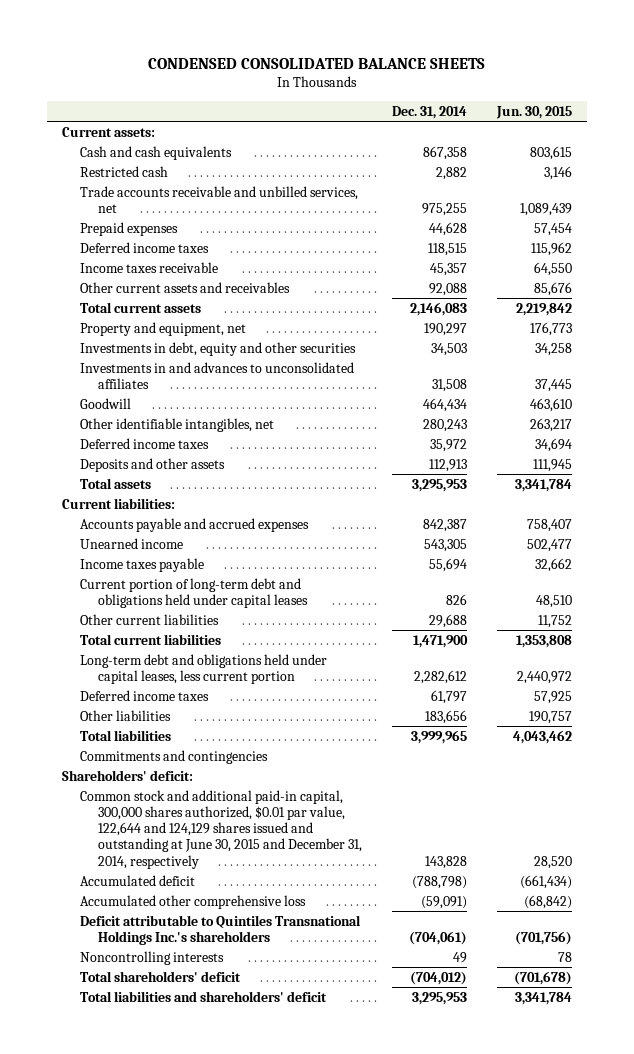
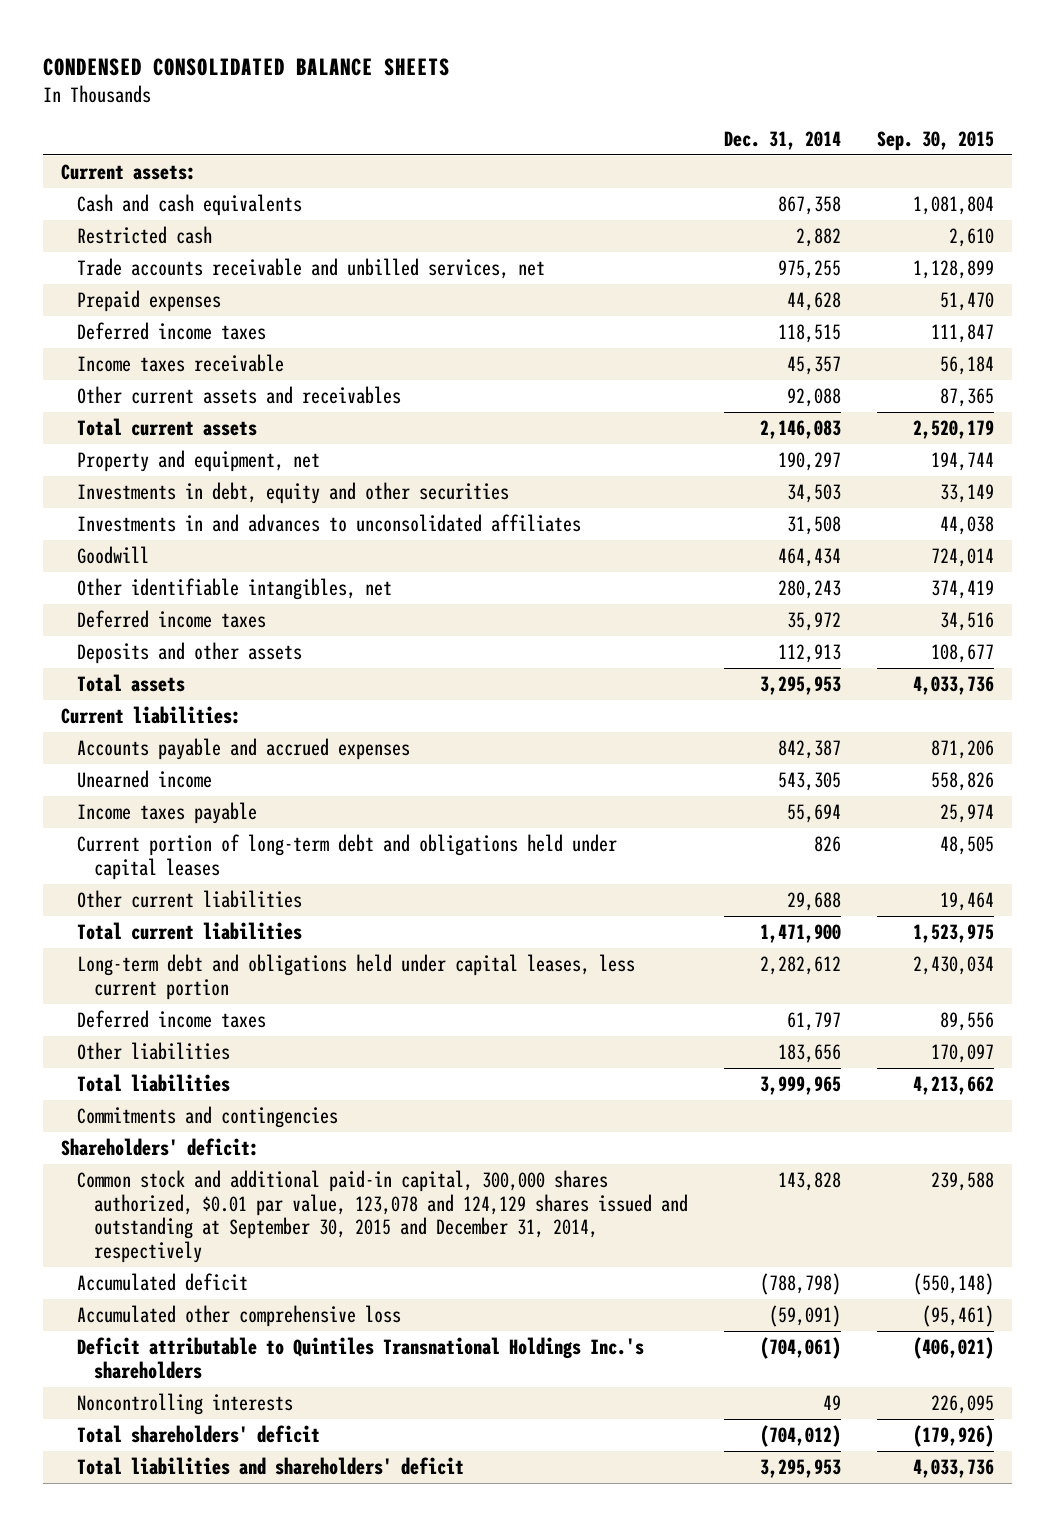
[495,105,572,119] Jun. 30, 2015 -> none
none -> [876,130,994,151] Sep. 30, 2015
[80,789,362,869] Common stock and additional paid-in capital, 300,000 shares authorized, $0.01 par value, 122,644 and 124,129 shares issued and outstanding at June 30, 2015 and December 31, 2014, respectively -> [77,1170,688,1263] Common stock and additional paid-in capital, 300,000 shares authorized, $0.01 par value, 123,078 and 124,129 shares issued and outstanding at September 30, 2015 and December 31, 2014, respectively

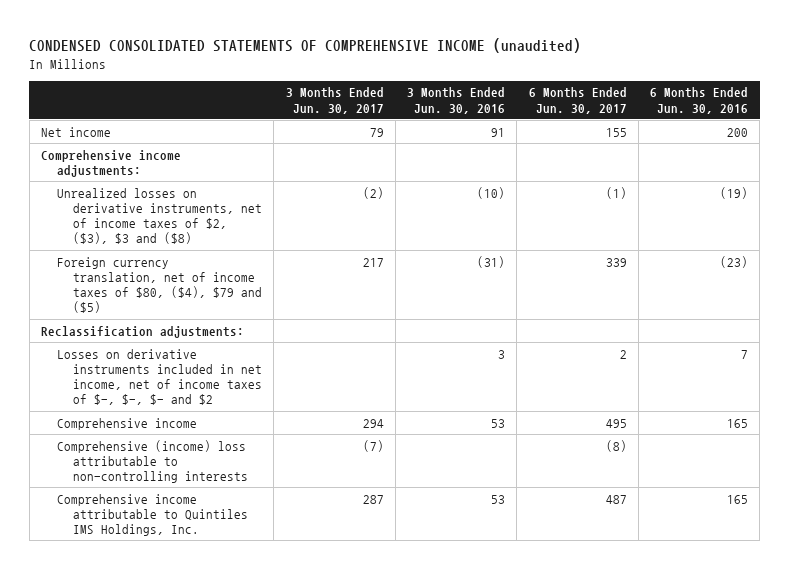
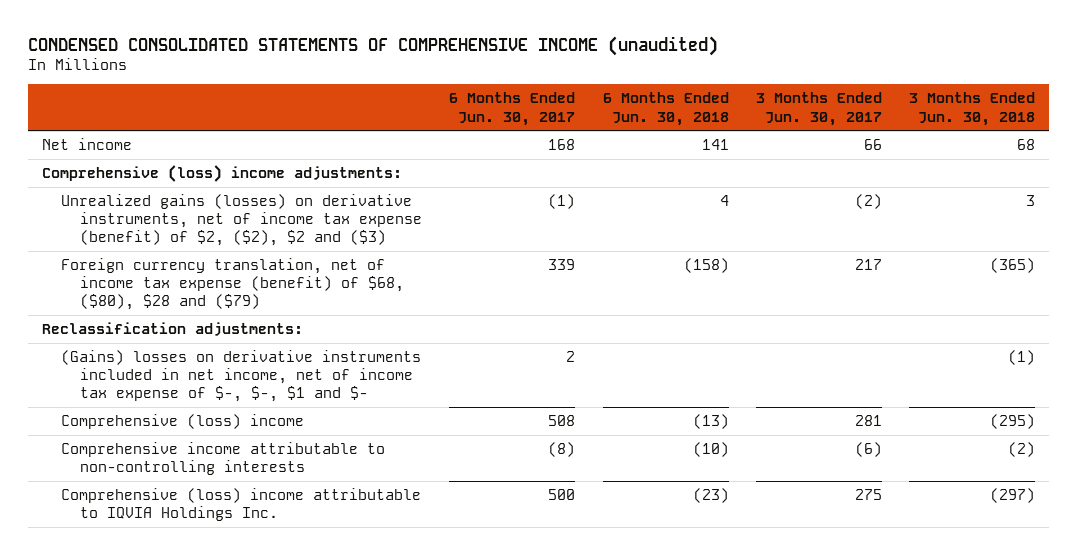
[407,87,506,114] 3 Months Ended Jun. 30, 2016 -> none
[650,87,749,114] 6 Months Ended Jun. 30, 2016 -> none
none -> [602,92,729,126] 6 Months Ended Jun. 30, 2018
none -> [909,92,1036,126] 3 Months Ended Jun. 30, 2018
[369,127,384,137] 79 -> [863,138,882,150] 66
[605,127,627,137] 155 -> [548,138,576,150] 168
[41,149,182,177] Comprehensive income adjustments: -> [41,164,402,182] Comprehensive (loss) income adjustments:
[57,187,263,245] Unrealized losses on derivative instruments, net of income taxes of $2, ($3), $3 and ($8) -> [60,193,422,247] Unrealized gains (losses) on derivative instruments, net of income tax expense (benefit) of $2, ($2), $2 and ($3)
[57,256,263,314] Foreign currency translation, net of income taxes of $80, ($4), $79 and ($5) -> [60,257,404,311] Foreign currency translation, net of income tax expense (benefit) of $68, ($80), $28 and ($79)
[57,348,263,406] Losses on derivative instruments included in net income, net of income taxes of $-, $-, $- and $2 -> [60,349,421,403] (Gains) losses on derivative instruments included in net income, net of income tax expense of $-, $-, $1 and $-
[57,417,198,430] Comprehensive income -> [60,413,304,429] Comprehensive (loss) income
[362,418,384,428] 294 -> [854,414,882,426] 281
[605,418,627,428] 495 -> [548,414,576,426] 508
[57,439,249,484] Comprehensive (income) loss attributable to non-controlling interests -> [60,441,385,476] Comprehensive income attributable to non-controlling interests
[362,439,384,452] (7) -> [854,441,882,457] (6)
[57,493,249,537] Comprehensive income attributable to Quintiles IMS Holdings, Inc. -> [60,487,421,522] Comprehensive (loss) income attributable to IQVIA Holdings Inc.
[362,494,384,504] 287 -> [854,488,882,500] 275
[605,494,627,504] 487 -> [548,488,576,500] 500

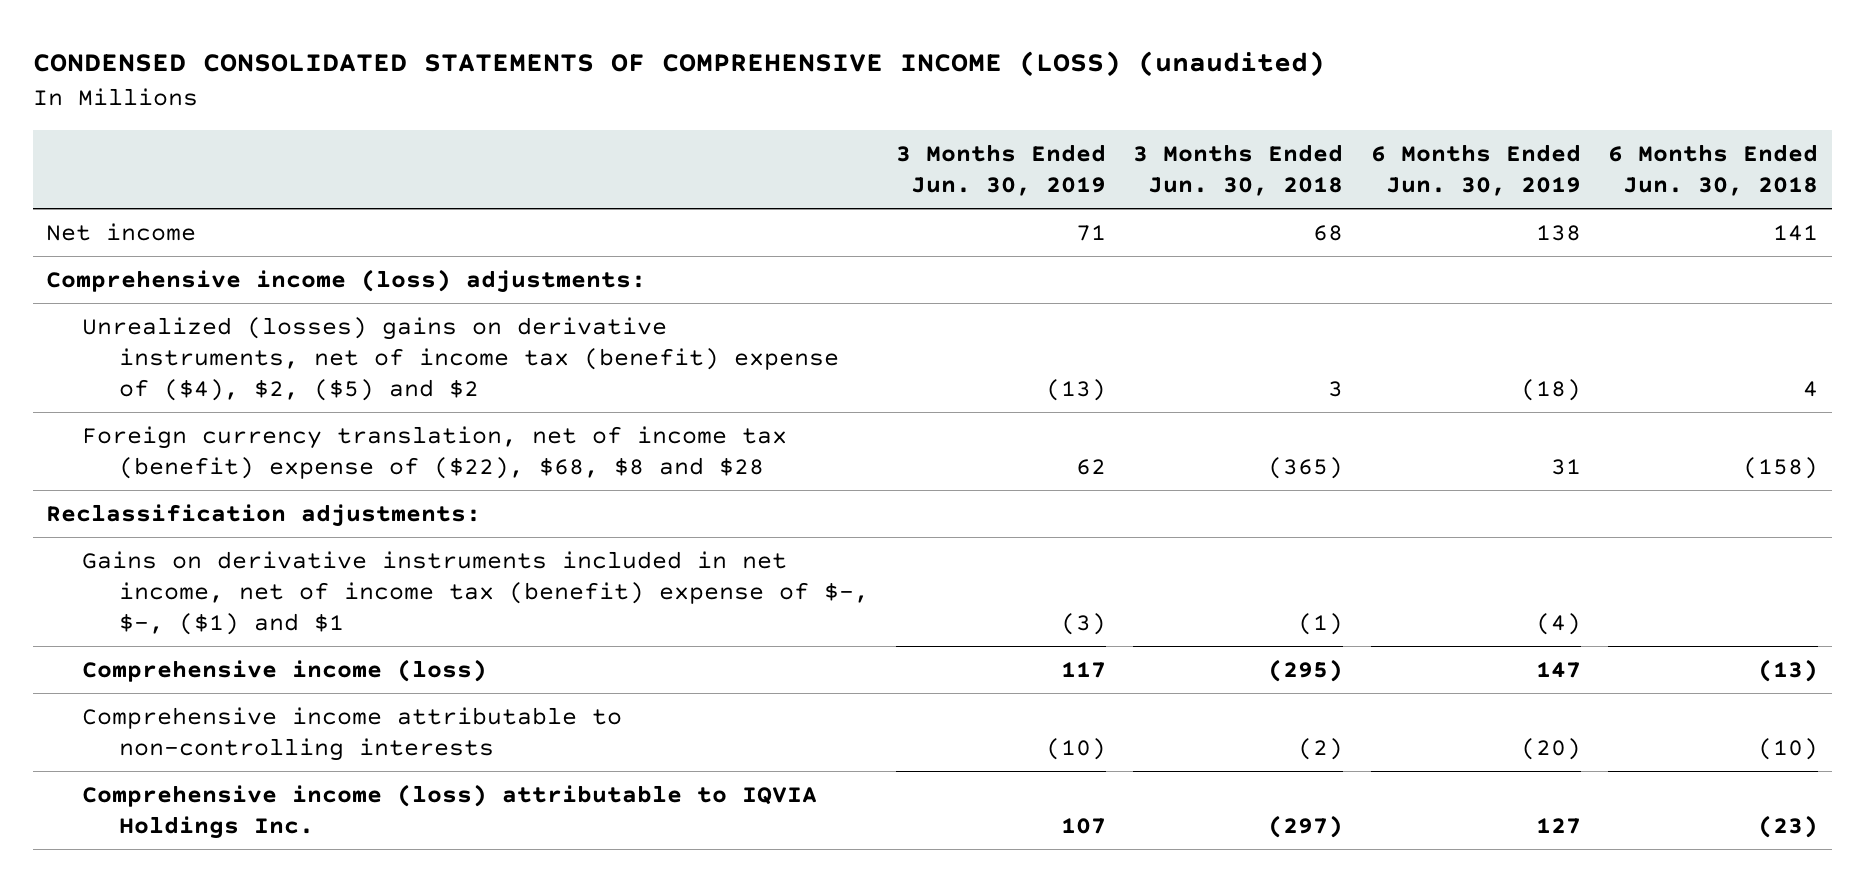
[28,35,719,56] CONDENSED CONSOLIDATED STATEMENTS OF COMPREHENSIVE INCOME (unaudited) -> [32,51,1325,78] CONDENSED CONSOLIDATED STATEMENTS OF COMPREHENSIVE INCOME (LOSS) (unaudited)
[449,92,576,126] 6 Months Ended Jun. 30, 2017 -> none
[755,92,882,126] 3 Months Ended Jun. 30, 2017 -> none
none -> [896,143,1107,196] 3 Months Ended Jun. 30, 2019
none -> [1370,143,1581,196] 6 Months Ended Jun. 30, 2019
[41,164,402,182] Comprehensive (loss) income adjustments: -> [46,269,647,294] Comprehensive income (loss) adjustments:
[60,193,422,247] Unrealized gains (losses) on derivative instruments, net of income tax expense (benefit) of $2, ($2), $2 and ($3) -> [82,317,839,402] Unrealized (losses) gains on derivative instruments, net of income tax (benefit) expense of ($4), $2, ($5) and $2
[60,257,404,311] Foreign currency translation, net of income tax expense (benefit) of $68, ($80), $28 and ($79) -> [82,426,788,480] Foreign currency translation, net of income tax (benefit) expense of ($22), $68, $8 and $28
[60,349,421,403] (Gains) losses on derivative instruments included in net income, net of income tax expense of $-, $-, $1 and $- -> [82,551,869,636] Gains on derivative instruments included in net income, net of income tax (benefit) expense of $-, $-, ($1) and $1
[60,413,304,429] Comprehensive (loss) income -> [82,659,488,683] Comprehensive income (loss)
[60,487,421,522] Comprehensive (loss) income attributable to IQVIA Holdings Inc. -> [82,784,818,840] Comprehensive income (loss) attributable to IQVIA Holdings Inc.

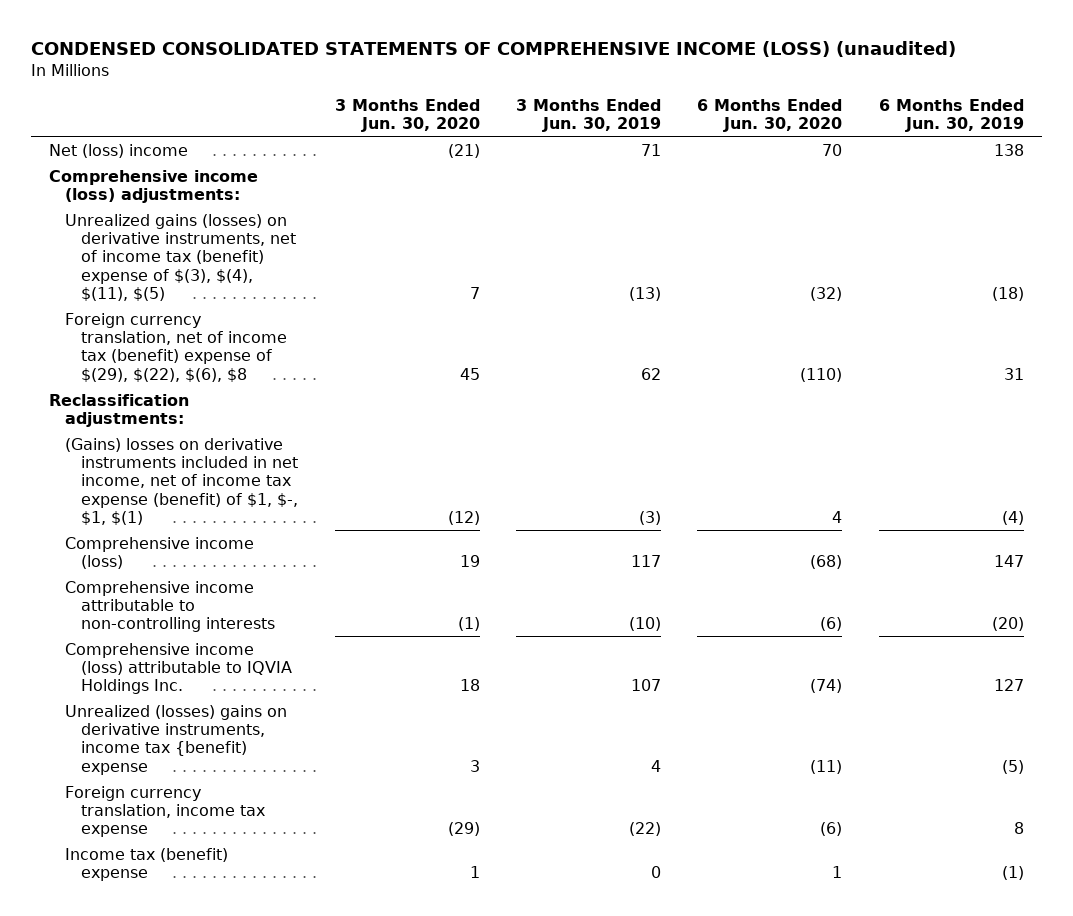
[1133,143,1344,196] 3 Months Ended Jun. 30, 2018 -> none
[1608,143,1819,196] 6 Months Ended Jun. 30, 2018 -> none
none -> [334,98,480,133] 3 Months Ended Jun. 30, 2020
none -> [697,98,843,133] 6 Months Ended Jun. 30, 2020
[46,223,197,242] Net income -> [48,143,188,158] Net (loss) income
[82,317,839,402] Unrealized (losses) gains on derivative instruments, net of income tax (benefit) expense of ($4), $2, ($5) and $2 -> [65,213,297,302] Unrealized gains (losses) on derivative instruments, net of income tax (benefit) expense of $(3), $(4), $(11), $(5)
[82,426,788,480] Foreign currency translation, net of income tax (benefit) expense of ($22), $68, $8 and $28 -> [65,312,288,382] Foreign currency translation, net of income tax (benefit) expense of $(29), $(22), $(6), $8
[82,551,869,636] Gains on derivative instruments included in net income, net of income tax (benefit) expense of $-, $-, ($1) and $1 -> [65,437,299,526] (Gains) losses on derivative instruments included in net income, net of income tax expense (benefit) of $1, $-, $1, $(1)
none -> [65,704,288,775] Unrealized (losses) gains on derivative instruments, income tax {benefit) expense
none -> [65,785,266,838] Foreign currency translation, income tax expense
none -> [65,847,229,881] Income tax (benefit) expense

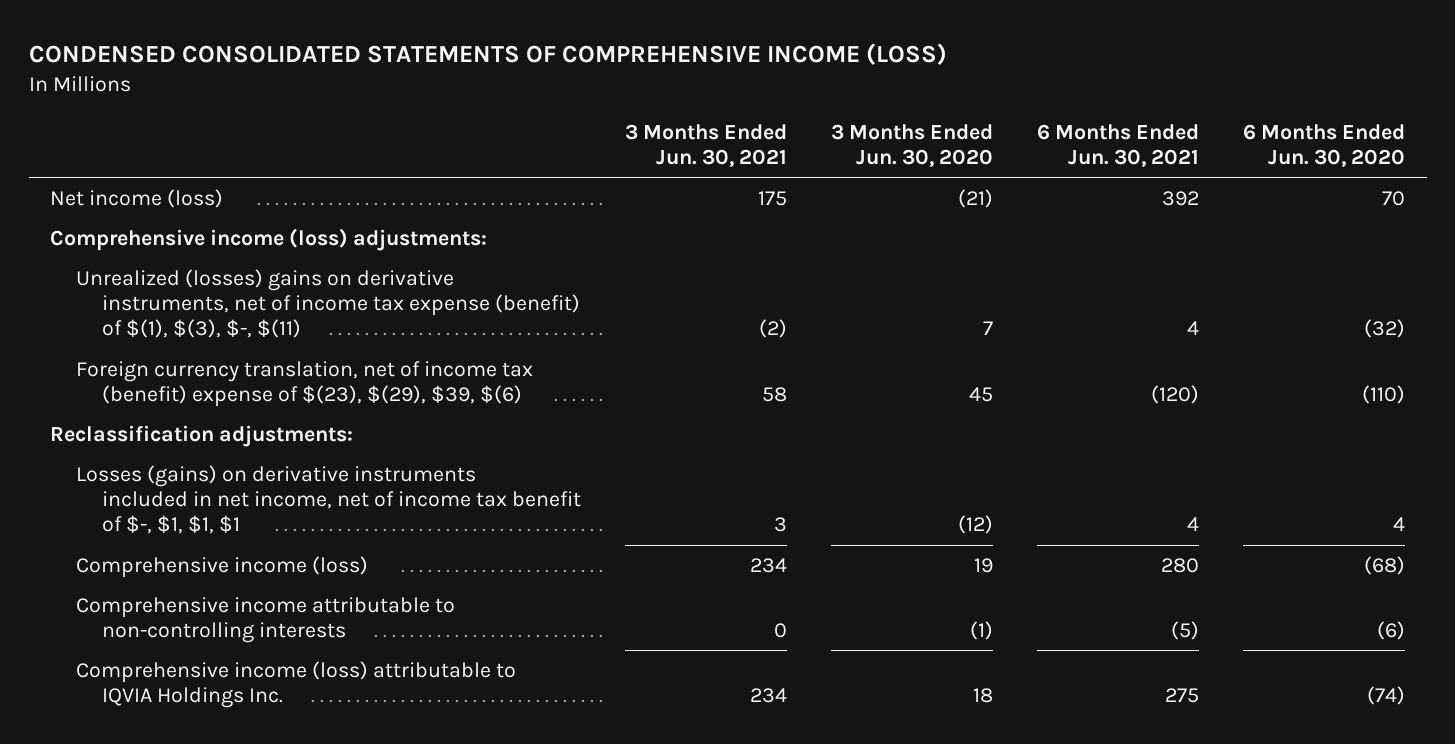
[30,41,956,58] CONDENSED CONSOLIDATED STATEMENTS OF COMPREHENSIVE INCOME (LOSS) (unaudited) -> [28,42,947,65] CONDENSED CONSOLIDATED STATEMENTS OF COMPREHENSIVE INCOME (LOSS)
[516,98,662,133] 3 Months Ended Jun. 30, 2019 -> none
[878,98,1024,133] 6 Months Ended Jun. 30, 2019 -> none
none -> [625,123,788,168] 3 Months Ended Jun. 30, 2021
none -> [1036,123,1199,168] 6 Months Ended Jun. 30, 2021
[48,143,188,158] Net (loss) income -> [50,188,224,208] Net income (loss)
[65,213,297,302] Unrealized gains (losses) on derivative instruments, net of income tax (benefit) expense of $(3), $(4), $(11), $(5) -> [76,268,581,339] Unrealized (losses) gains on derivative instruments, net of income tax expense (benefit) of $(1), $(3), $-, $(11)
[65,312,288,382] Foreign currency translation, net of income tax (benefit) expense of $(29), $(22), $(6), $8 -> [76,360,534,408] Foreign currency translation, net of income tax (benefit) expense of $(23), $(29), $39, $(6)
[65,437,299,526] (Gains) losses on derivative instruments included in net income, net of income tax expense (benefit) of $1, $-, $1, $(1) -> [76,464,582,535] Losses (gains) on derivative instruments included in net income, net of income tax benefit of $-, $1, $1, $1
[65,704,288,775] Unrealized (losses) gains on derivative instruments, income tax {benefit) expense -> none
[65,785,266,838] Foreign currency translation, income tax expense -> none
[65,847,229,881] Income tax (benefit) expense -> none

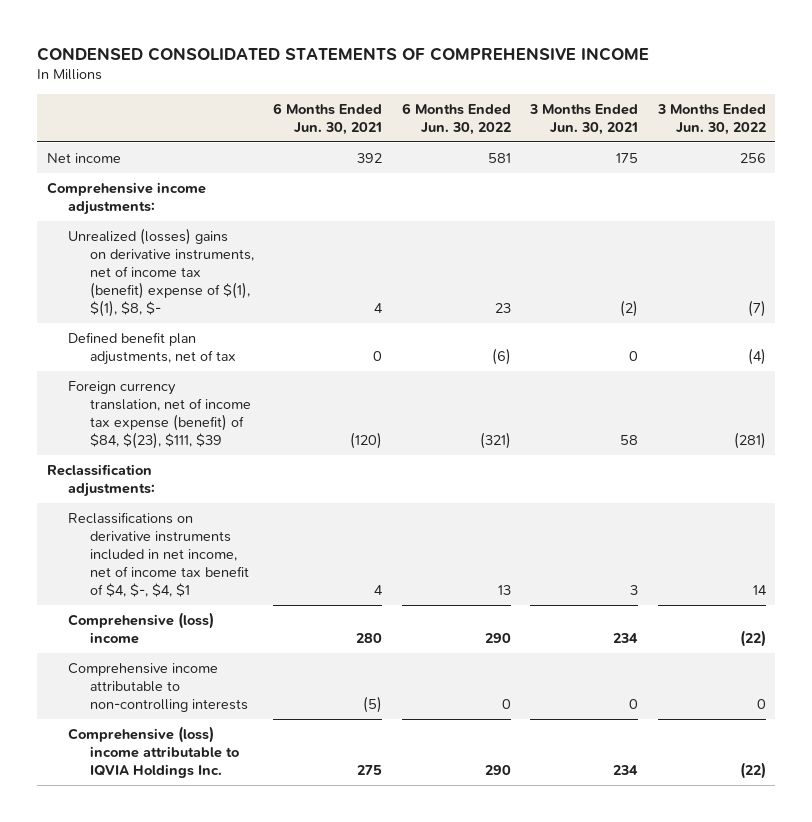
[28,42,947,65] CONDENSED CONSOLIDATED STATEMENTS OF COMPREHENSIVE INCOME (LOSS) -> [36,46,649,61] CONDENSED CONSOLIDATED STATEMENTS OF COMPREHENSIVE INCOME
[831,123,994,168] 3 Months Ended Jun. 30, 2020 -> none
[1242,123,1405,168] 6 Months Ended Jun. 30, 2020 -> none
none -> [401,102,511,136] 6 Months Ended Jun. 30, 2022
none -> [656,103,766,136] 3 Months Ended Jun. 30, 2022
[50,188,224,208] Net income (loss) -> [46,152,121,163] Net income
[50,227,488,251] Comprehensive income (loss) adjustments: -> [46,181,206,215] Comprehensive income adjustments:
[76,268,581,339] Unrealized (losses) gains on derivative instruments, net of income tax expense (benefit) of $(1), $(3), $-, $(11) -> [68,227,254,318] Unrealized (losses) gains on derivative instruments, net of income tax (benefit) expense of $(1), $(1), $8, $-
none -> [68,331,236,365] Defined benefit plan adjustments, net of tax
[76,360,534,408] Foreign currency translation, net of income tax (benefit) expense of $(23), $(29), $39, $(6) -> [68,380,251,449] Foreign currency translation, net of income tax expense (benefit) of $84, $(23), $111, $39
[76,464,582,535] Losses (gains) on derivative instruments included in net income, net of income tax benefit of $-, $1, $1, $1 -> [68,511,249,598] Reclassifications on derivative instruments included in net income, net of income tax benefit of $4, $-, $4, $1
[76,555,369,578] Comprehensive income (loss) -> [68,611,215,644] Comprehensive (loss) income
[76,660,517,709] Comprehensive income (loss) attributable to IQVIA Holdings Inc. -> [68,725,239,778] Comprehensive (loss) income attributable to IQVIA Holdings Inc.

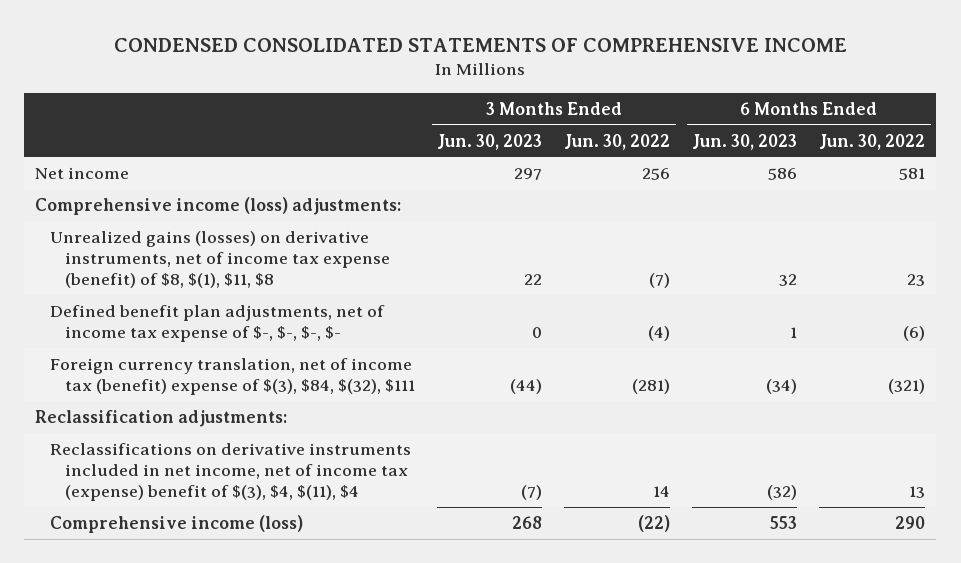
[273,102,383,136] 6 Months Ended Jun. 30, 2021 -> none
[529,103,639,136] 3 Months Ended Jun. 30, 2021 -> none
none -> [437,133,543,150] Jun. 30, 2023
none -> [692,133,798,150] Jun. 30, 2023
[46,181,206,215] Comprehensive income adjustments: -> [35,196,402,215] Comprehensive income (loss) adjustments:
[68,227,254,318] Unrealized (losses) gains on derivative instruments, net of income tax (benefit) expense of $(1), $(1), $8, $- -> [50,230,391,288] Unrealized gains (losses) on derivative instruments, net of income tax expense (benefit) of $8, $(1), $11, $8
[68,331,236,365] Defined benefit plan adjustments, net of tax -> [50,304,386,342] Defined benefit plan adjustments, net of income tax expense of $-, $-, $-, $-
[68,380,251,449] Foreign currency translation, net of income tax expense (benefit) of $84, $(23), $111, $39 -> [50,357,416,395] Foreign currency translation, net of income tax (benefit) expense of $(3), $84, $(32), $111
[68,662,248,712] Comprehensive income attributable to non-controlling interests -> none
[68,725,239,778] Comprehensive (loss) income attributable to IQVIA Holdings Inc. -> none
[68,511,249,598] Reclassifications on derivative instruments included in net income, net of income tax benefit of $4, $-, $4, $1 -> [50,442,412,501] Reclassifications on derivative instruments included in net income, net of income tax (expense) benefit of $(3), $4, $(11), $4
[68,611,215,644] Comprehensive (loss) income -> [50,514,304,533] Comprehensive income (loss)

